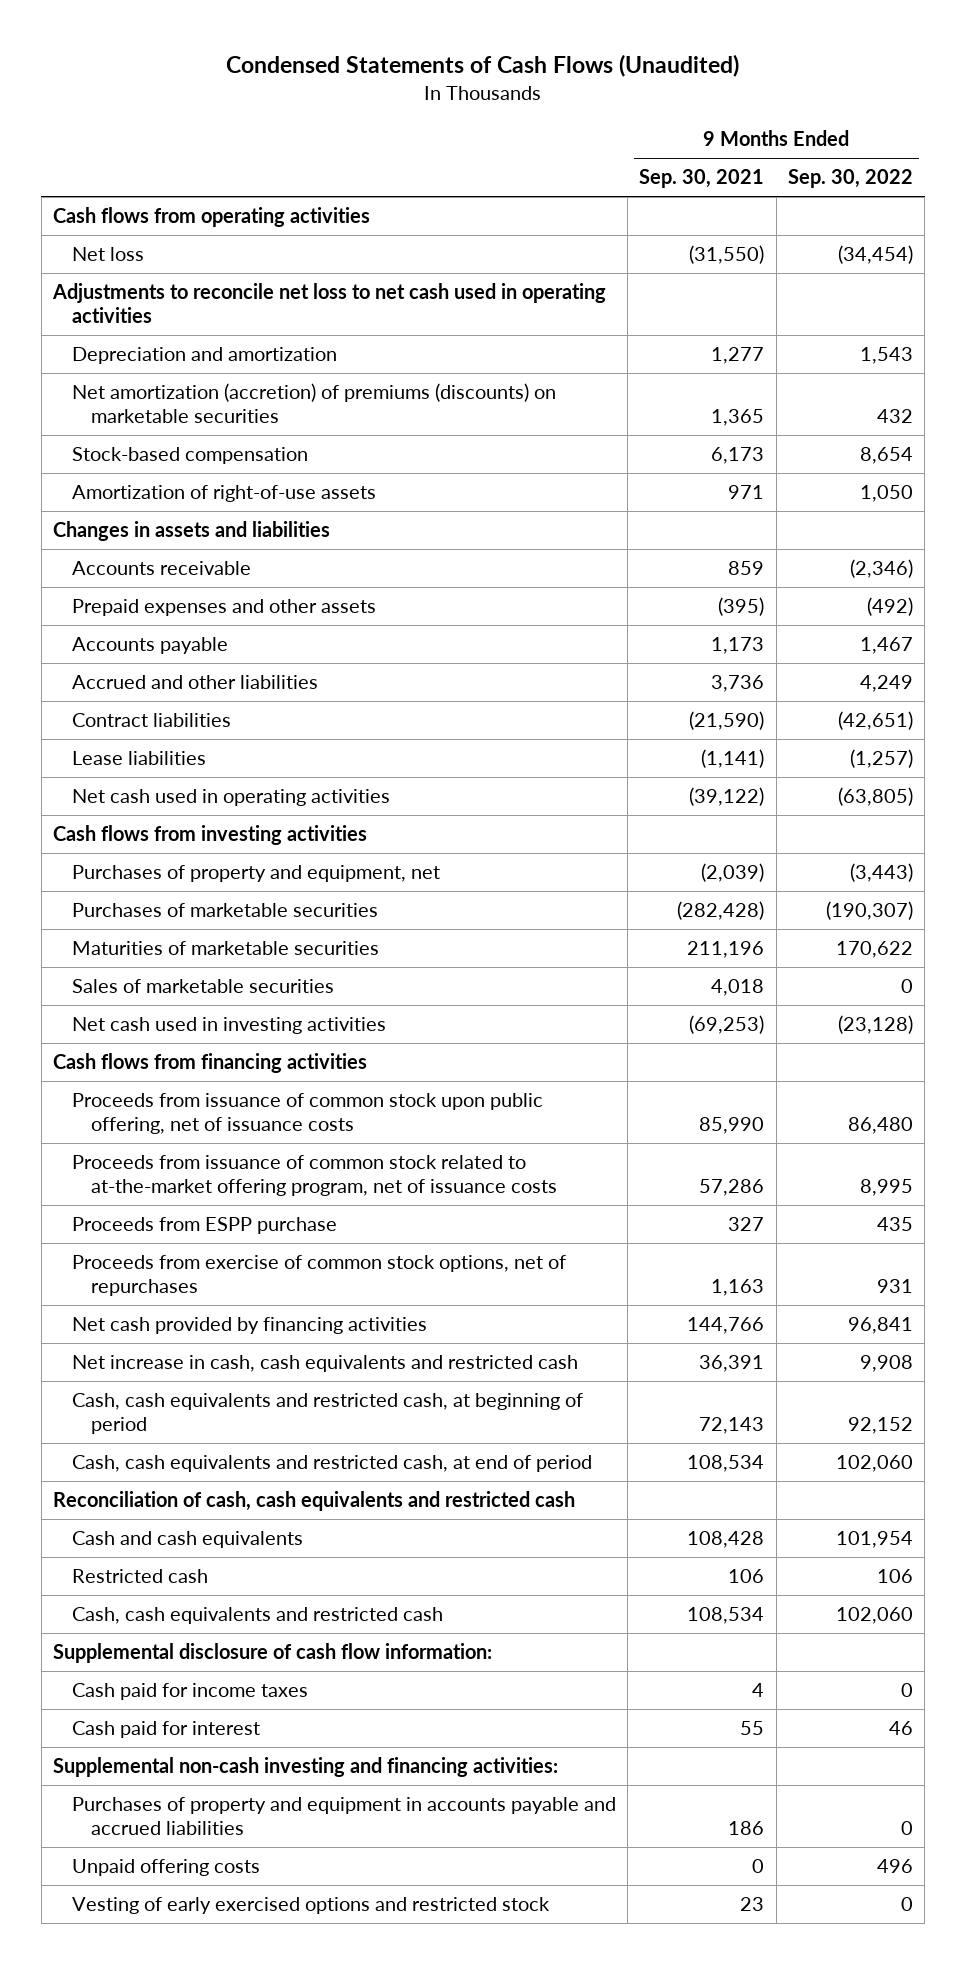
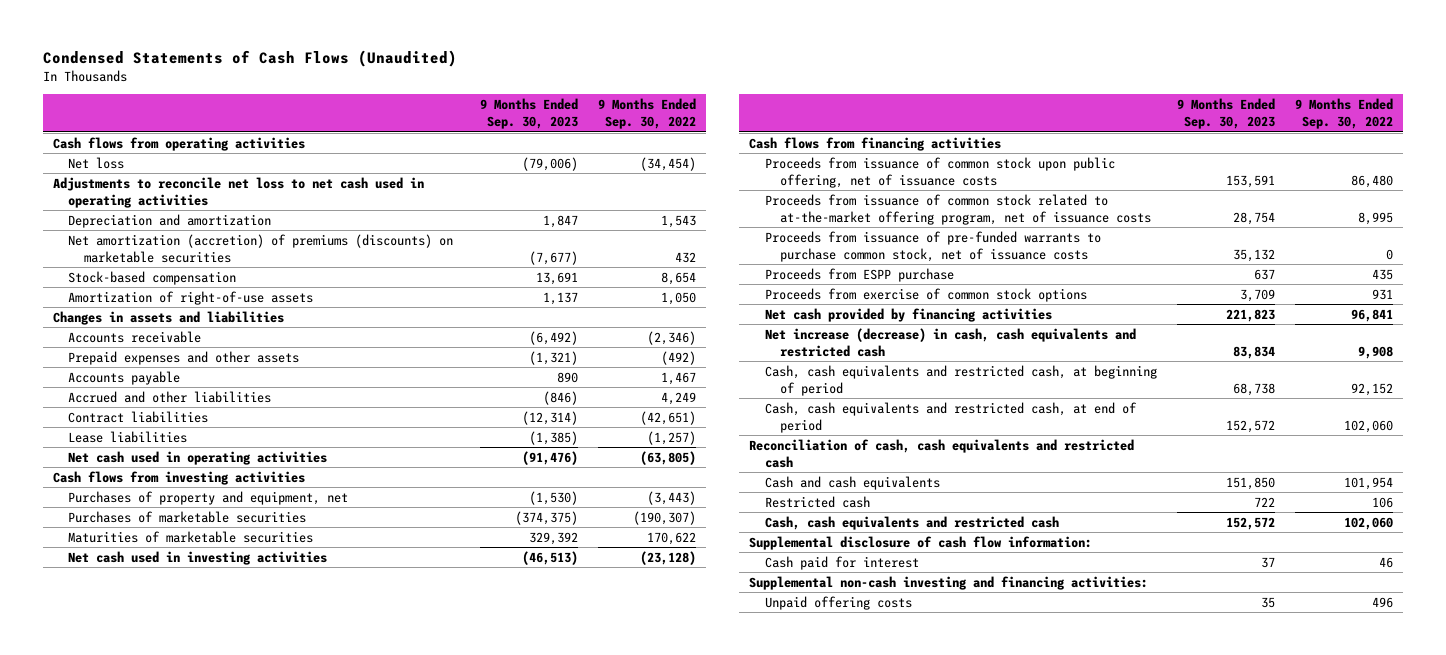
[639,169,765,189] Sep. 30, 2021 -> none
none -> [480,97,579,129] 9 Months Ended Sep. 30, 2023
[72,979,335,994] Sales of marketable securities -> none
none -> [764,230,1101,262] Proceeds from issuance of pre-funded warrants to purchase common stock, net of issuance costs
[72,1255,567,1297] Proceeds from exercise of common stock options, net of repurchases -> [764,287,1087,302] Proceeds from exercise of common stock options
[72,1355,579,1373] Net increase in cash, cash equivalents and restricted cash -> [764,327,1136,357] Net increase (decrease) in cash, cash equivalents and restricted cash
[72,1683,309,1701] Cash paid for income taxes -> none
[72,1797,617,1836] Purchases of property and equipment in accounts payable and accrued liabilities -> none
[72,1897,551,1915] Vesting of early exercised options and restricted stock -> none

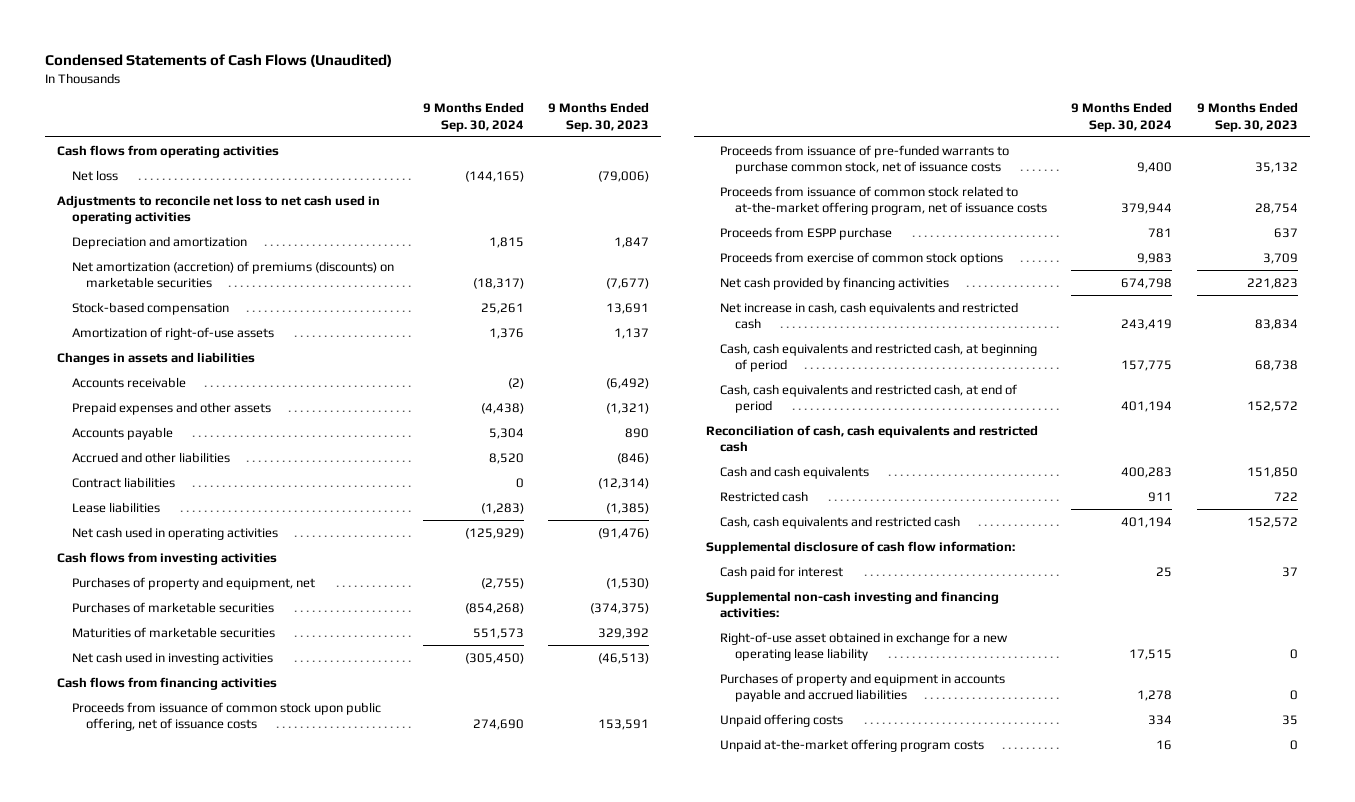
[598,97,697,129] 9 Months Ended Sep. 30, 2022 -> none
none -> [422,102,524,132] 9 Months Ended Sep. 30, 2024
[764,193,1152,225] Proceeds from issuance of common stock related to at-the-market offering program, net of issuance costs -> [720,185,1047,216] Proceeds from issuance of common stock related to at-the-market offering program, net of issuance costs
[764,327,1136,357] Net increase (decrease) in cash, cash equivalents and restricted cash -> [720,301,1019,330] Net increase in cash, cash equivalents and restricted cash
none -> [720,631,1009,662] Right-of-use asset obtained in exchange for a new operating lease liability
none -> [720,672,1006,703] Purchases of property and equipment in accounts payable and accrued liabilities
none -> [720,738,985,752] Unpaid at-the-market offering program costs

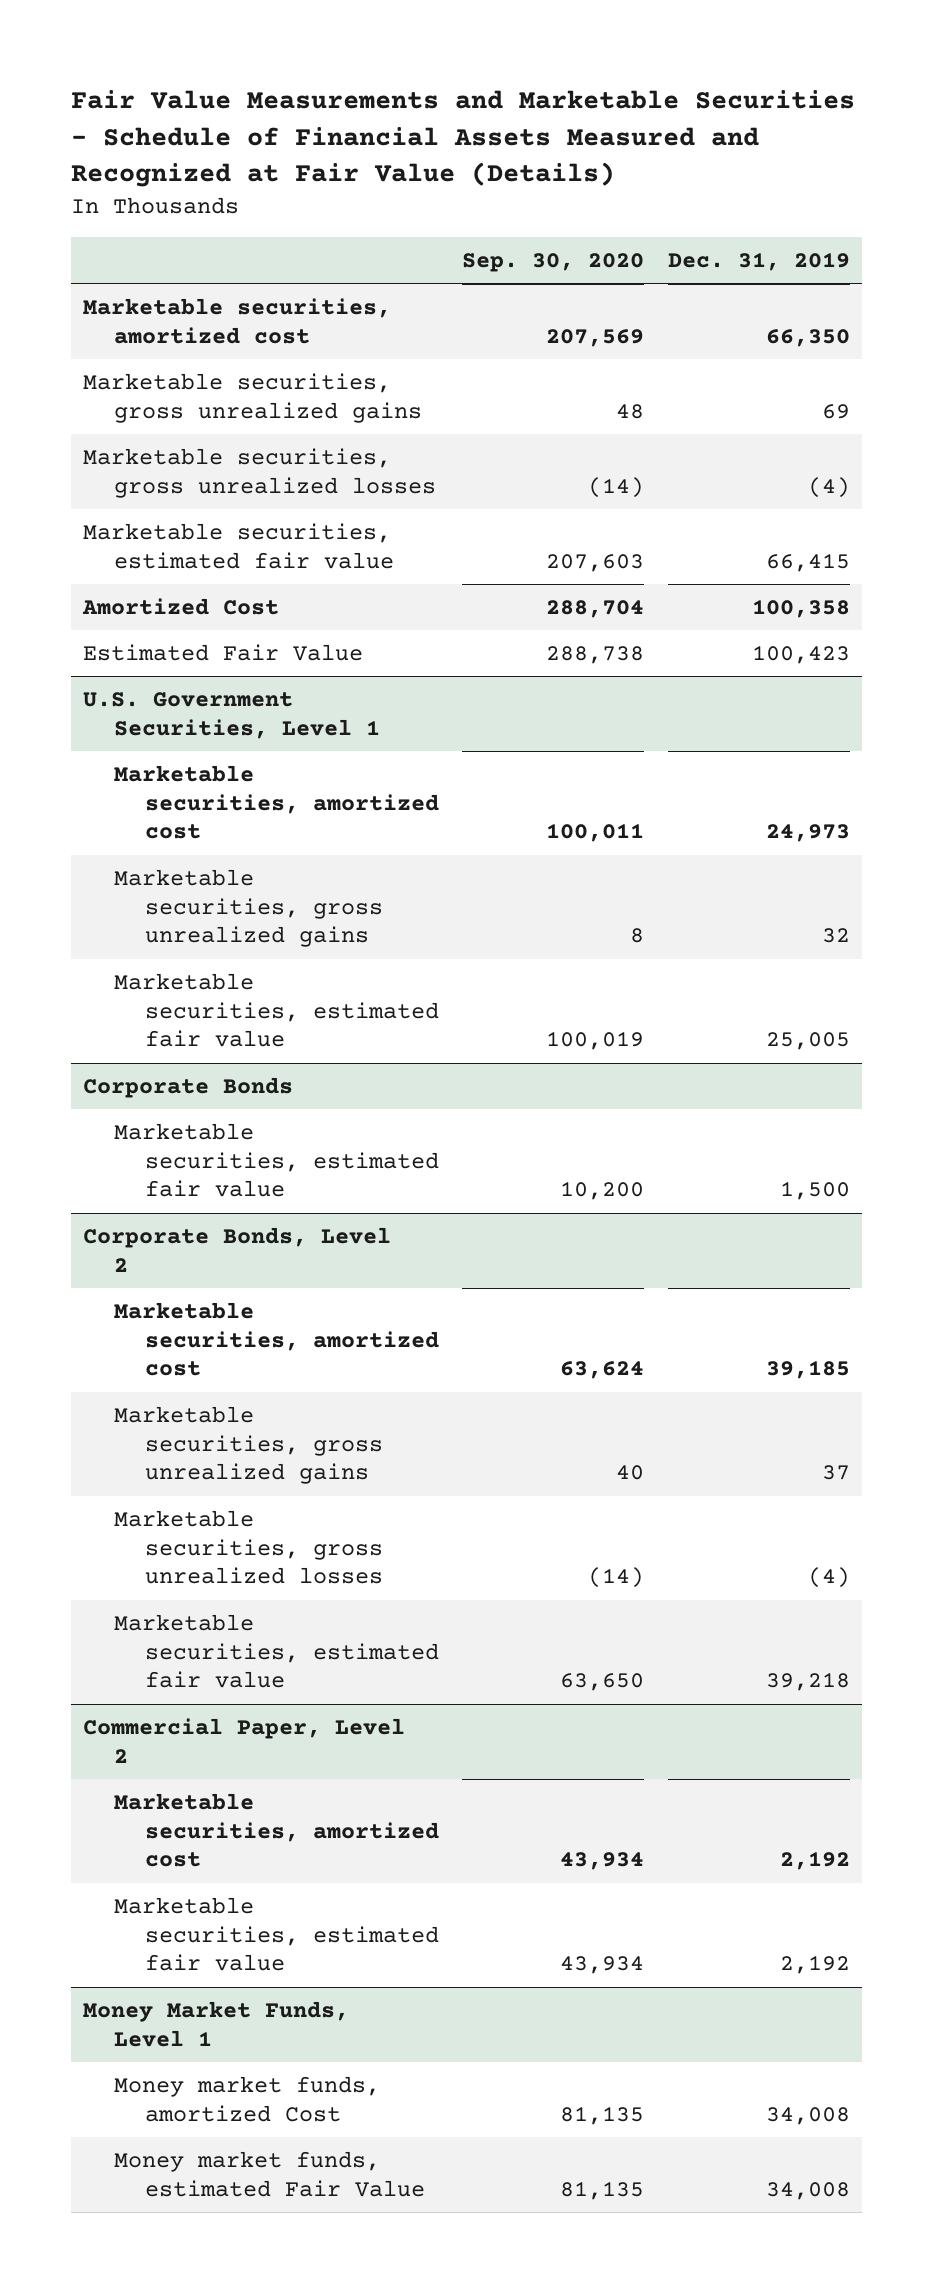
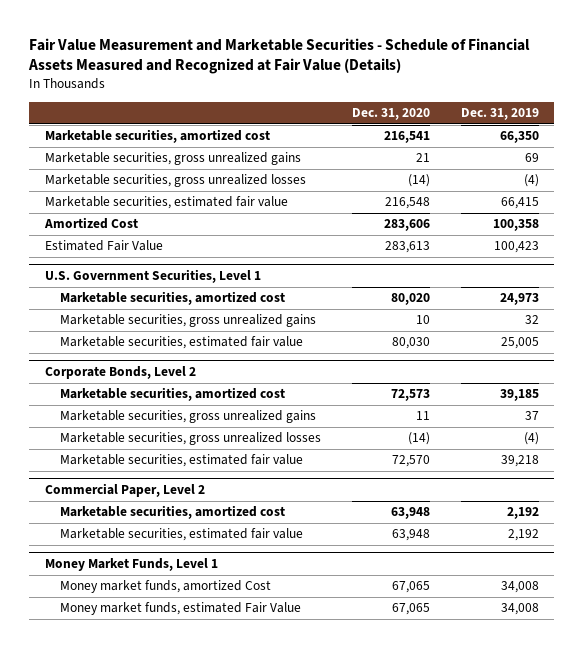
[71,89,856,188] Fair Value Measurements and Marketable Securities - Schedule of Financial Assets Measured and Recognized at Fair Value (Details) -> [28,37,531,75] Fair Value Measurement and Marketable Securities - Schedule of Financial Assets Measured and Recognized at Fair Value (Details)
[462,252,645,272] Sep. 30, 2020 -> none
none -> [351,108,430,121] Dec. 31, 2020
[82,1076,293,1098] Corporate Bonds -> none
[113,1122,439,1198] Marketable securities, estimated fair value -> none

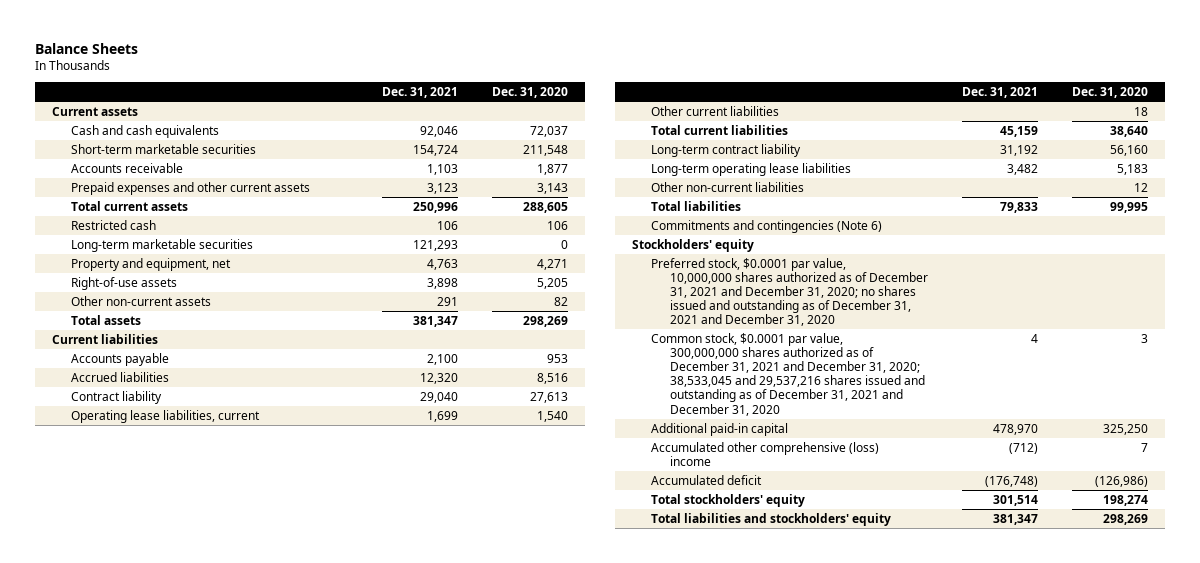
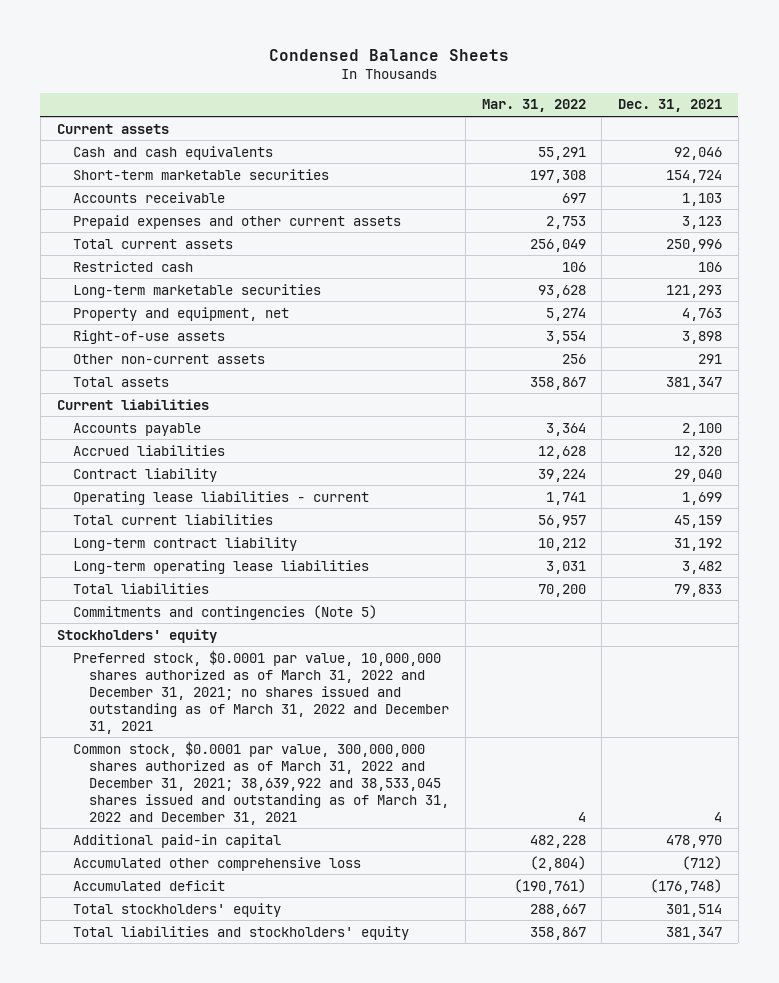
[35,43,139,55] Balance Sheets -> [269,49,510,62] Condensed Balance Sheets
[492,87,569,99] Dec. 31, 2020 -> none
none -> [481,99,586,113] Mar. 31, 2022
[651,105,780,116] Other current liabilities -> none
[71,409,261,423] Operating lease liabilities, current -> [72,490,369,505] Operating lease liabilities - current
[651,181,805,192] Other non-current liabilities -> none
[651,219,883,233] Commitments and contingencies (Note 6) -> [72,604,377,620] Commitments and contingencies (Note 5)
[651,257,929,327] Preferred stock, $0.0001 par value, 10,000,000 shares authorized as of December 31, 2021 and December 31, 2020; no shares issued and outstanding as of December 31, 2021 and December 31, 2020 -> [72,649,450,734] Preferred stock, $0.0001 par value, 10,000,000 shares authorized as of March 31, 2022 and December 31, 2021; no shares issued and outstanding as of March 31, 2022 and December 31, 2021
[651,332,926,416] Common stock, $0.0001 par value, 300,000,000 shares authorized as of December 31, 2021 and December 31, 2020; 38,533,045 and 29,537,216 shares issued and outstanding as of December 31, 2021 and December 31, 2020 -> [72,740,450,825] Common stock, $0.0001 par value, 300,000,000 shares authorized as of March 31, 2022 and December 31, 2021; 38,639,922 and 38,533,045 shares issued and outstanding as of March 31, 2022 and December 31, 2021
[651,441,880,466] Accumulated other comprehensive (loss) income -> [72,856,361,871] Accumulated other comprehensive loss

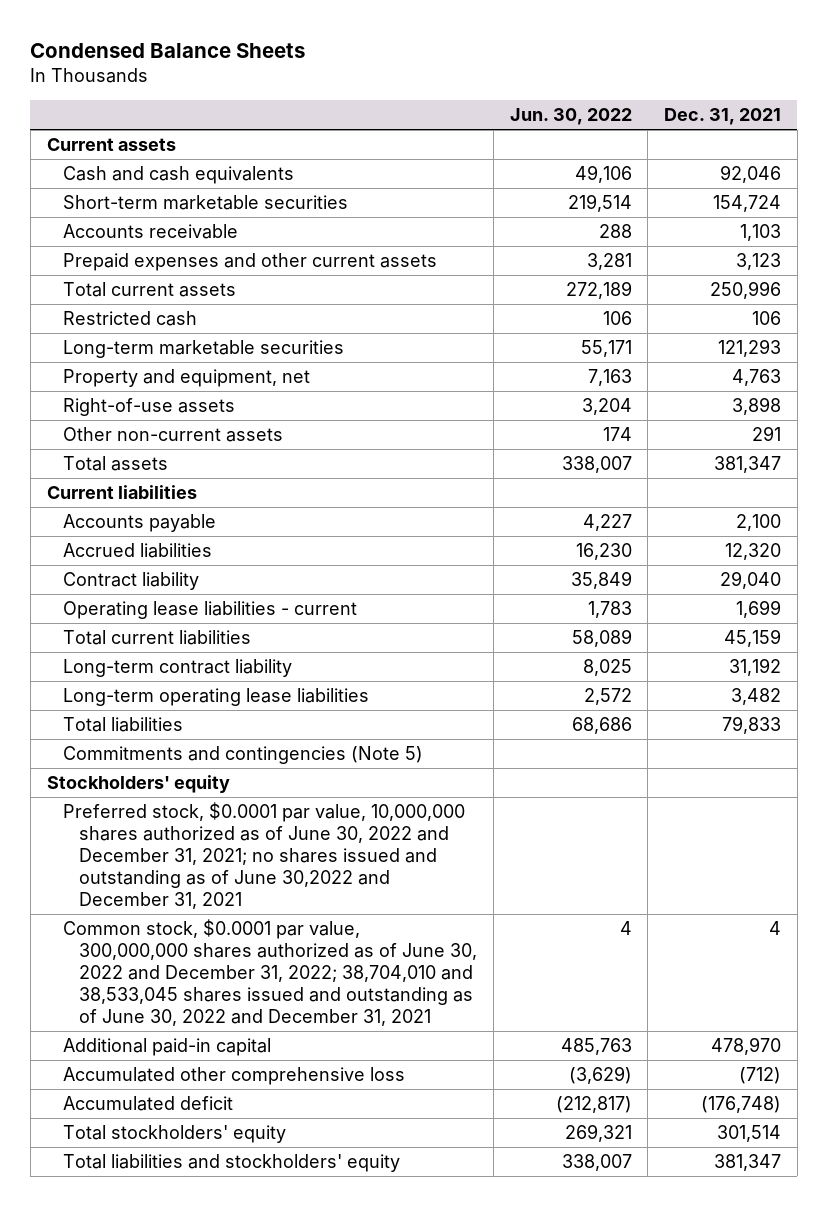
[481,99,586,113] Mar. 31, 2022 -> none
none -> [509,108,632,126] Jun. 30, 2022
[72,649,450,734] Preferred stock, $0.0001 par value, 10,000,000 shares authorized as of March 31, 2022 and December 31, 2021; no shares issued and outstanding as of March 31, 2022 and December 31, 2021 -> [62,802,465,910] Preferred stock, $0.0001 par value, 10,000,000 shares authorized as of June 30, 2022 and December 31, 2021; no shares issued and outstanding as of June 30,2022 and December 31, 2021
[72,740,450,825] Common stock, $0.0001 par value, 300,000,000 shares authorized as of March 31, 2022 and December 31, 2021; 38,639,922 and 38,533,045 shares issued and outstanding as of March 31, 2022 and December 31, 2021 -> [62,919,478,1027] Common stock, $0.0001 par value, 300,000,000 shares authorized as of June 30, 2022 and December 31, 2022; 38,704,010 and 38,533,045 shares issued and outstanding as of June 30, 2022 and December 31, 2021

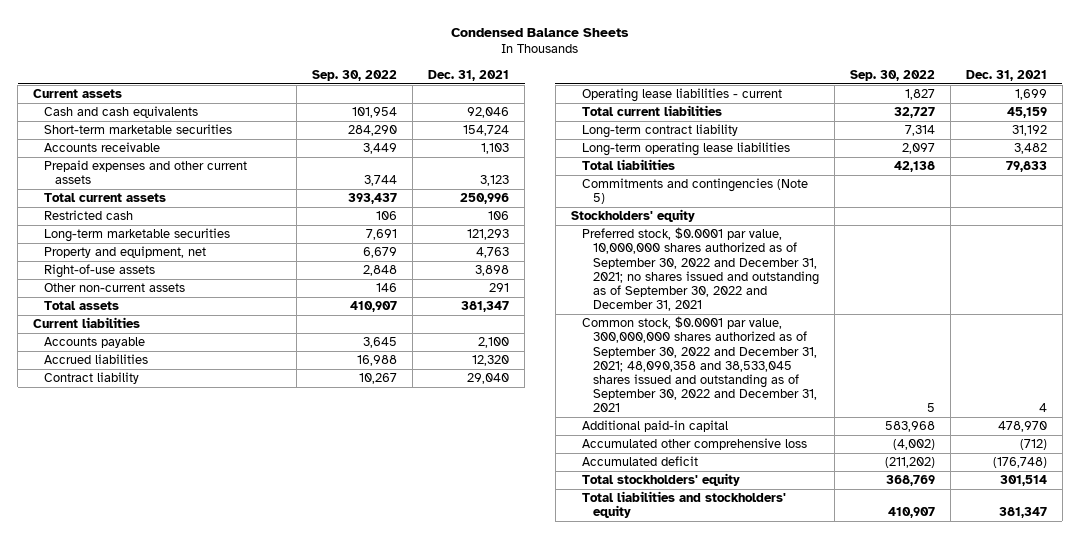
[509,108,632,126] Jun. 30, 2022 -> none
none -> [311,69,397,81] Sep. 30, 2022
[62,802,465,910] Preferred stock, $0.0001 par value, 10,000,000 shares authorized as of June 30, 2022 and December 31, 2021; no shares issued and outstanding as of June 30,2022 and December 31, 2021 -> [581,227,819,312] Preferred stock, $0.0001 par value, 10,000,000 shares authorized as of September 30, 2022 and December 31, 2021; no shares issued and outstanding as of September 30, 2022 and December 31, 2021
[62,919,478,1027] Common stock, $0.0001 par value, 300,000,000 shares authorized as of June 30, 2022 and December 31, 2022; 38,704,010 and 38,533,045 shares issued and outstanding as of June 30, 2022 and December 31, 2021 -> [581,316,817,413] Common stock, $0.0001 par value, 300,000,000 shares authorized as of September 30, 2022 and December 31, 2021; 48,090,358 and 38,533,045 shares issued and outstanding as of September 30, 2022 and December 31, 2021

